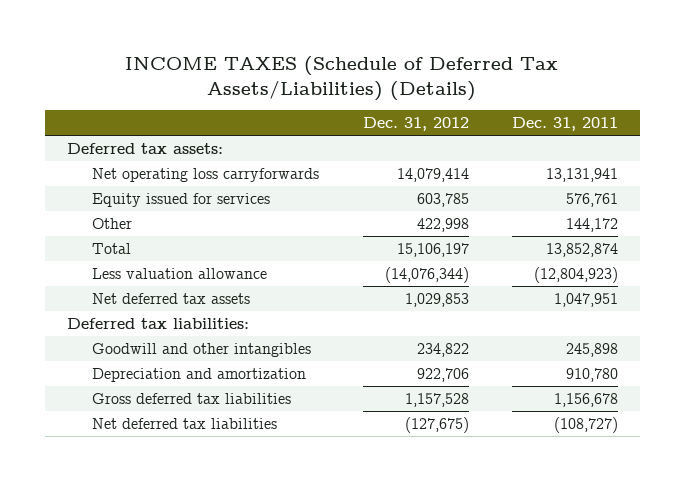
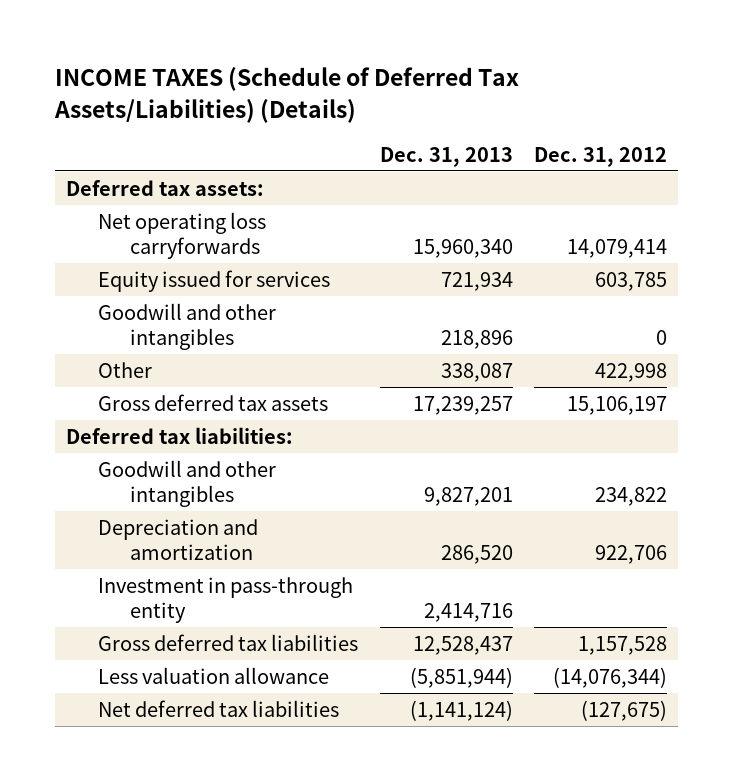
[512,117,619,132] Dec. 31, 2011 -> none
none -> [379,146,513,167] Dec. 31, 2013
none -> [97,302,276,350] Goodwill and other intangibles
[92,292,251,304] Net deferred tax assets -> none
[92,242,132,254] Total -> [97,393,328,411] Gross deferred tax assets
none -> [97,576,353,623] Investment in pass-through entity
[92,267,268,279] Less valuation allowance -> [97,666,329,684] Less valuation allowance

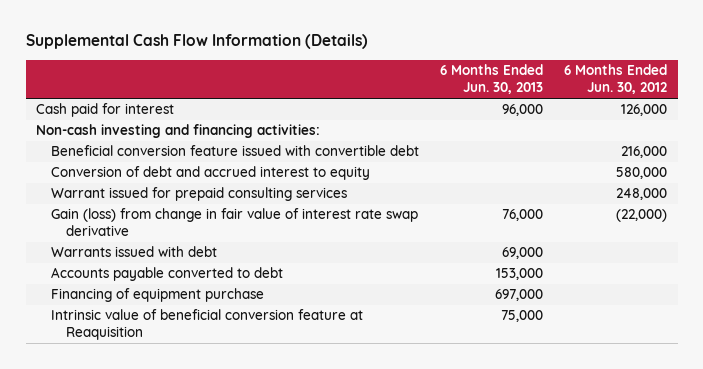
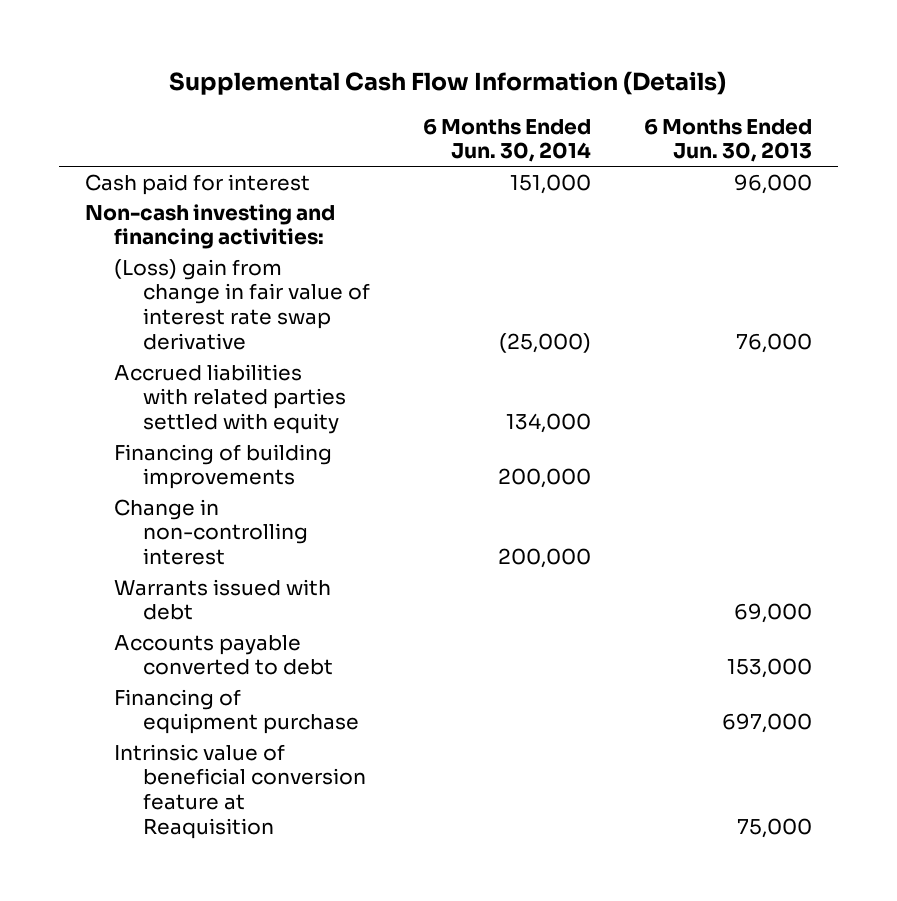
[564,64,668,95] 6 Months Ended Jun. 30, 2012 -> none
none -> [423,117,592,163] 6 Months Ended Jun. 30, 2014
[51,145,420,157] Beneficial conversion feature issued with convertible debt -> none
[51,166,371,181] Conversion of debt and accrued interest to equity -> none
[51,187,348,202] Warrant issued for prepaid consulting services -> none
[51,208,419,237] Gain (loss) from change in fair value of interest rate swap derivative -> [114,258,371,351] (Loss) gain from change in fair value of interest rate swap derivative
none -> [114,363,347,435] Accrued liabilities with related parties settled with equity
none -> [114,443,333,490] Financing of building improvements
none -> [114,498,309,566] Change in non-controlling interest

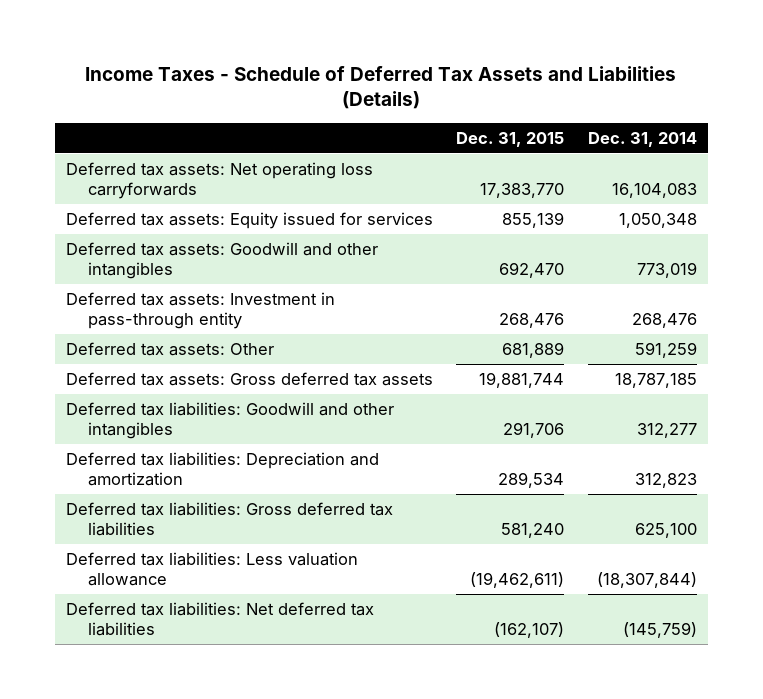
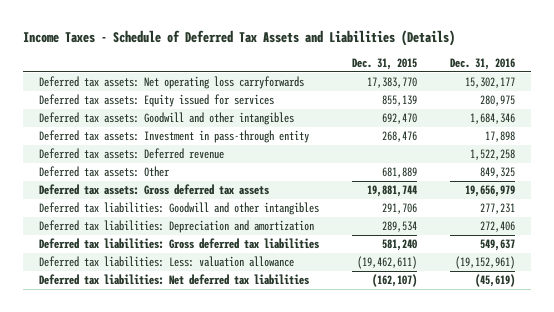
[587,131,697,147] Dec. 31, 2014 -> none
none -> [450,58,516,71] Dec. 31, 2016
none -> [39,148,225,160] Deferred tax assets: Deferred revenue
[66,551,359,587] Deferred tax liabilities: Less valuation allowance -> [39,256,295,268] Deferred tax liabilities: Less: valuation allowance

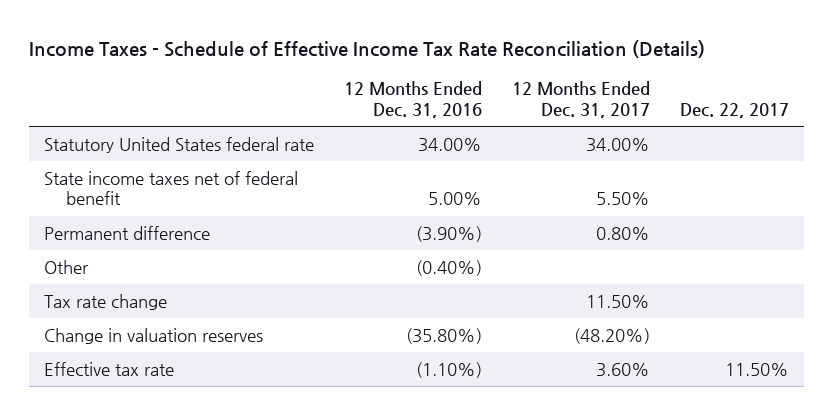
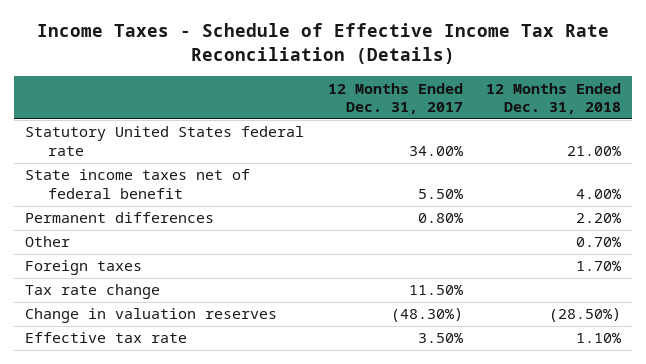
[343,81,482,119] 12 Months Ended Dec. 31, 2016 -> none
[680,103,790,119] Dec. 22, 2017 -> none
none -> [485,82,621,115] 12 Months Ended Dec. 31, 2018
[43,225,210,240] Permanent difference -> [25,212,215,224] Permanent differences
none -> [25,260,143,276] Foreign taxes
[574,327,651,344] (48.20%) -> [390,308,463,323] (48.30%)
[596,362,651,377] 3.60% -> [417,333,463,344] 3.50%

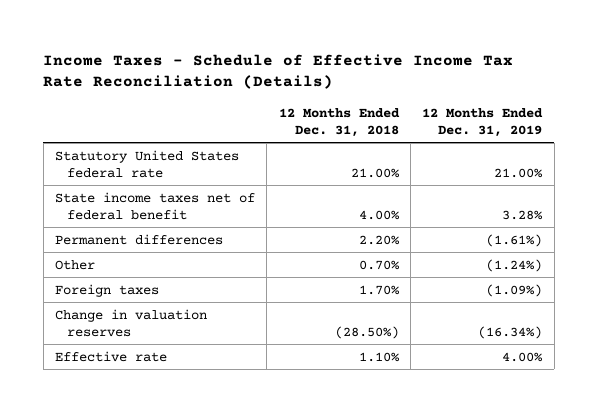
[327,82,463,115] 12 Months Ended Dec. 31, 2017 -> none
none -> [422,107,544,137] 12 Months Ended Dec. 31, 2019
[25,284,161,300] Tax rate change -> none
[25,332,188,344] Effective tax rate -> [55,350,168,362] Effective rate

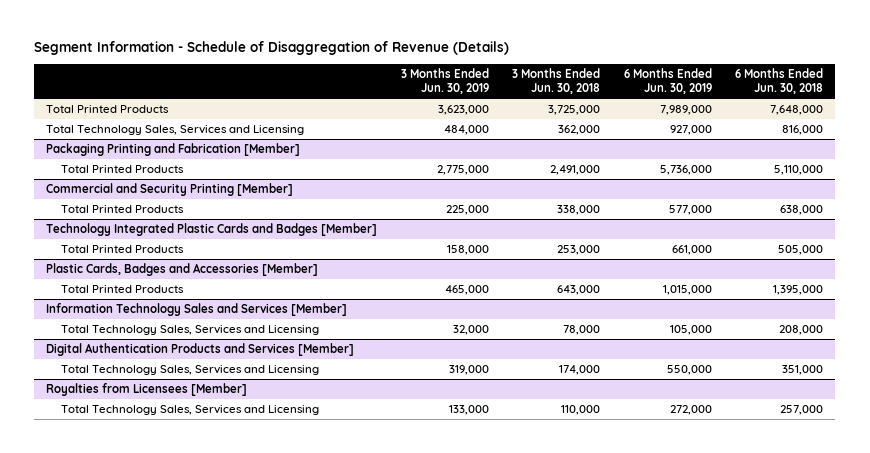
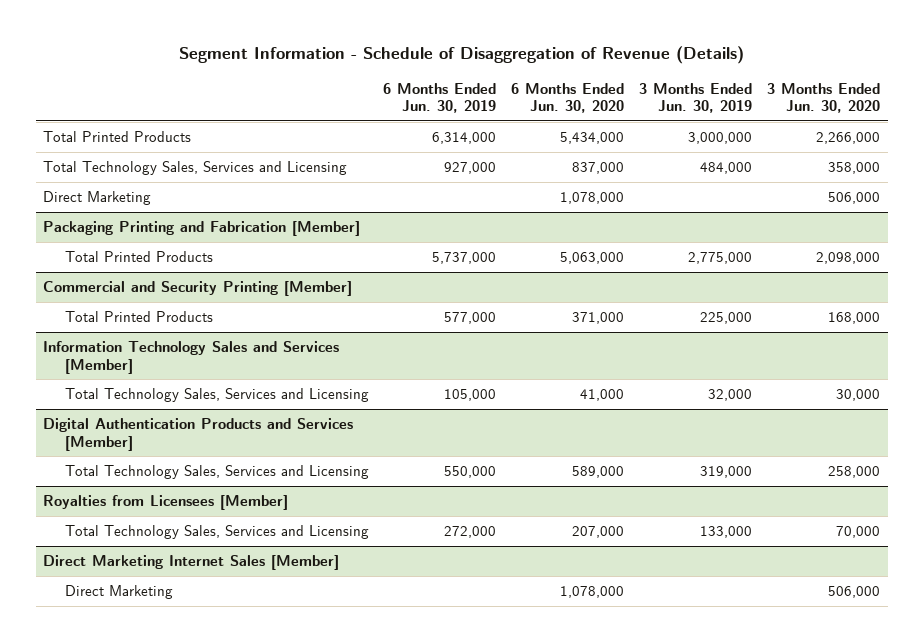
[512,68,601,95] 3 Months Ended Jun. 30, 2018 -> none
[735,68,824,95] 6 Months Ended Jun. 30, 2018 -> none
none -> [511,82,625,114] 6 Months Ended Jun. 30, 2020
none -> [767,82,881,114] 3 Months Ended Jun. 30, 2020
[437,105,489,116] 3,623,000 -> [688,131,753,144] 3,000,000
[659,105,712,116] 7,989,000 -> [432,131,497,144] 6,314,000
none -> [43,190,152,205] Direct Marketing
[659,165,712,176] 5,736,000 -> [432,251,497,264] 5,737,000
[46,223,378,237] Technology Integrated Plastic Cards and Badges [Member] -> none
[60,245,184,254] Total Printed Products -> none
[46,263,319,277] Plastic Cards, Badges and Accessories [Member] -> none
[60,285,184,294] Total Printed Products -> none
none -> [43,554,340,570] Direct Marketing Internet Sales [Member]
none -> [64,584,173,599] Direct Marketing

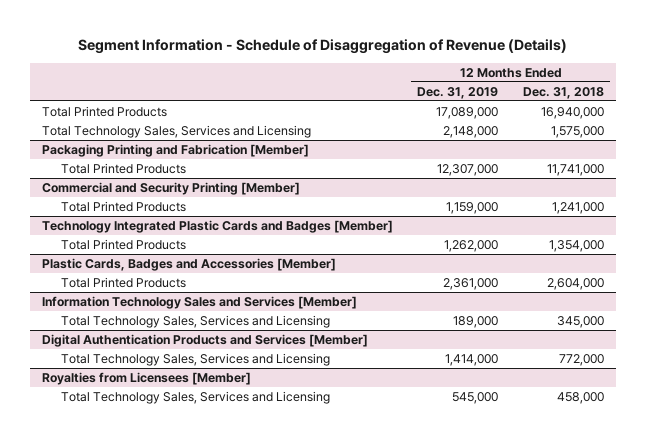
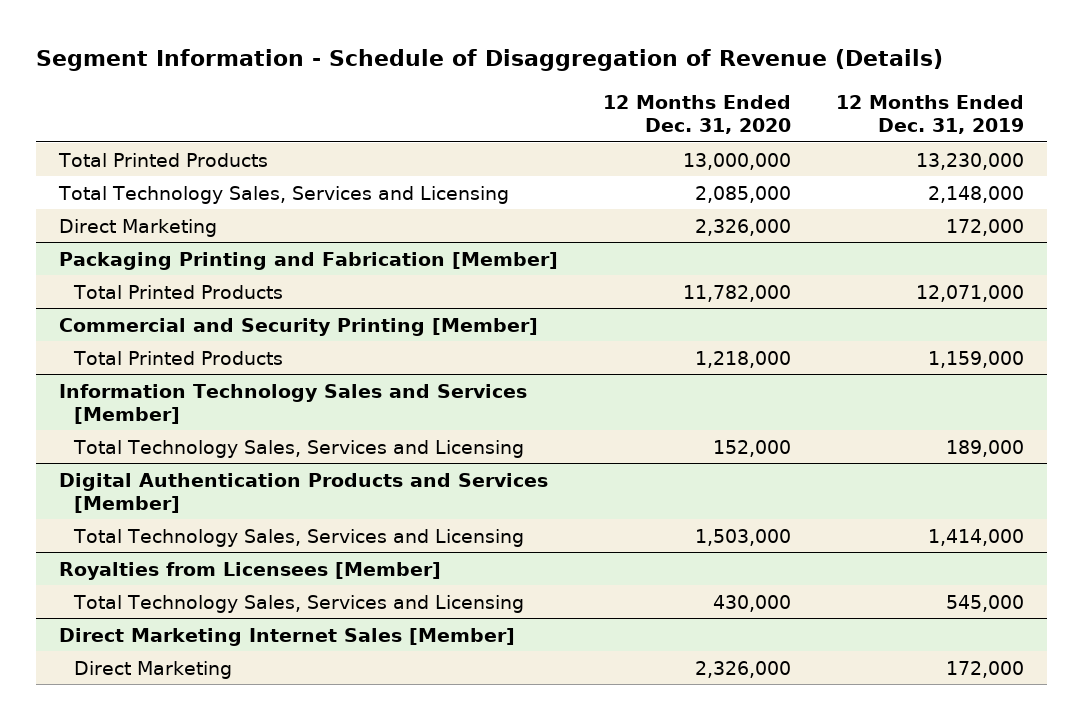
[522,86,604,99] Dec. 31, 2018 -> none
none -> [603,94,792,134] 12 Months Ended Dec. 31, 2020
[436,107,499,120] 17,089,000 -> [916,152,1025,170] 13,230,000
none -> [58,218,217,237] Direct Marketing
[437,164,499,177] 12,307,000 -> [916,284,1025,302] 12,071,000
[42,220,394,234] Technology Integrated Plastic Cards and Badges [Member] -> none
[60,239,186,251] Total Printed Products -> none
[42,258,337,272] Plastic Cards, Badges and Accessories [Member] -> none
[60,277,186,289] Total Printed Products -> none
none -> [58,627,515,646] Direct Marketing Internet Sales [Member]
none -> [74,660,233,679] Direct Marketing

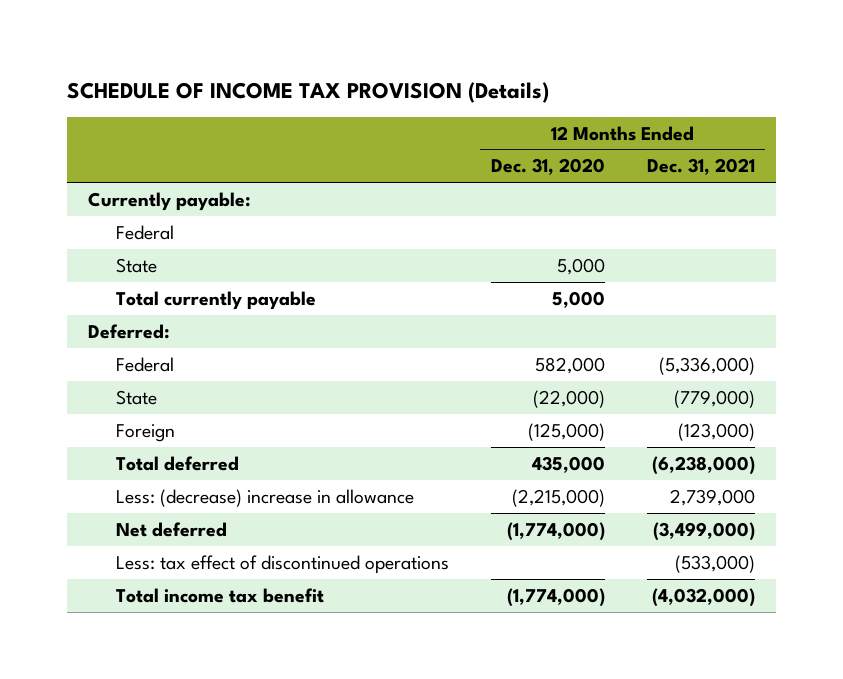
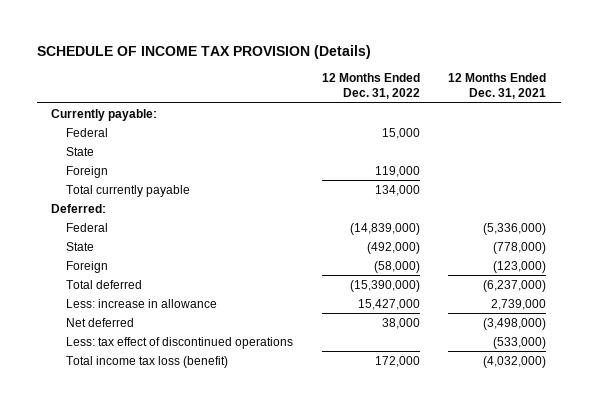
[490,158,605,176] Dec. 31, 2020 -> none
none -> [321,73,420,100] 12 Months Ended Dec. 31, 2022
none -> [66,165,109,178] Foreign
[673,389,755,408] (779,000) -> [493,241,547,254] (778,000)
[651,455,755,475] (6,238,000) -> [483,279,547,292] (6,237,000)
[115,488,414,507] Less: (decrease) increase in allowance -> [66,298,218,308] Less: increase in allowance
[652,521,755,541] (3,499,000) -> [483,317,547,330] (3,498,000)
[115,587,324,603] Total income tax benefit -> [66,355,229,368] Total income tax loss (benefit)

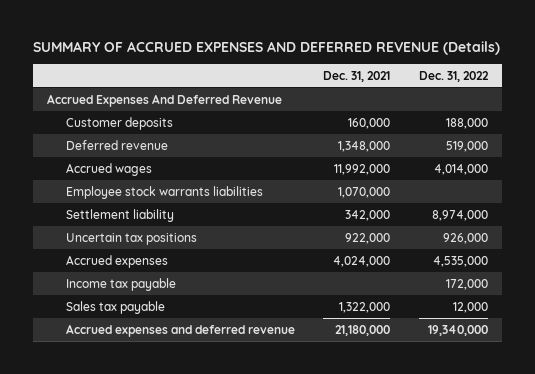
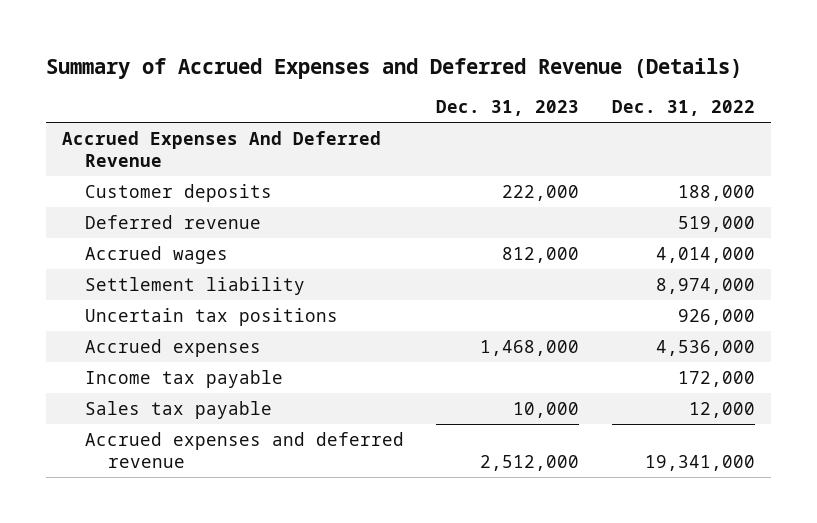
[33,40,501,55] SUMMARY OF ACCRUED EXPENSES AND DEFERRED REVENUE (Details) -> [45,57,742,79] Summary of Accrued Expenses and Deferred Revenue (Details)
[323,70,391,82] Dec. 31, 2021 -> none
none -> [436,100,580,117] Dec. 31, 2023
[66,185,264,199] Employee stock warrants liabilities -> none
[432,255,488,267] 4,535,000 -> [655,339,755,356] 4,536,000
[427,324,488,336] 19,340,000 -> [644,454,755,471] 19,341,000

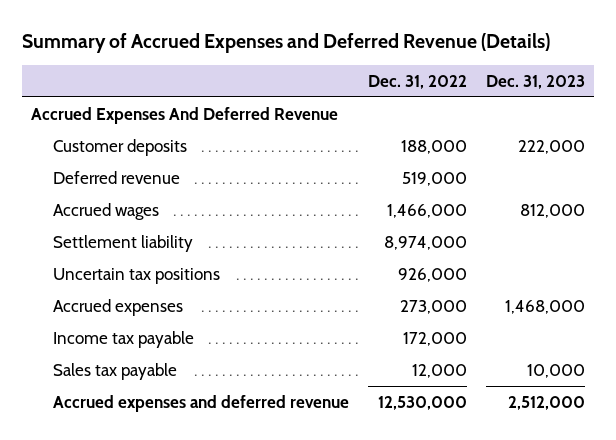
[655,246,755,263] 4,014,000 -> [386,204,467,219] 1,466,000
[655,339,755,356] 4,536,000 -> [399,300,467,315] 273,000
[644,454,755,471] 19,341,000 -> [377,396,467,411] 12,530,000

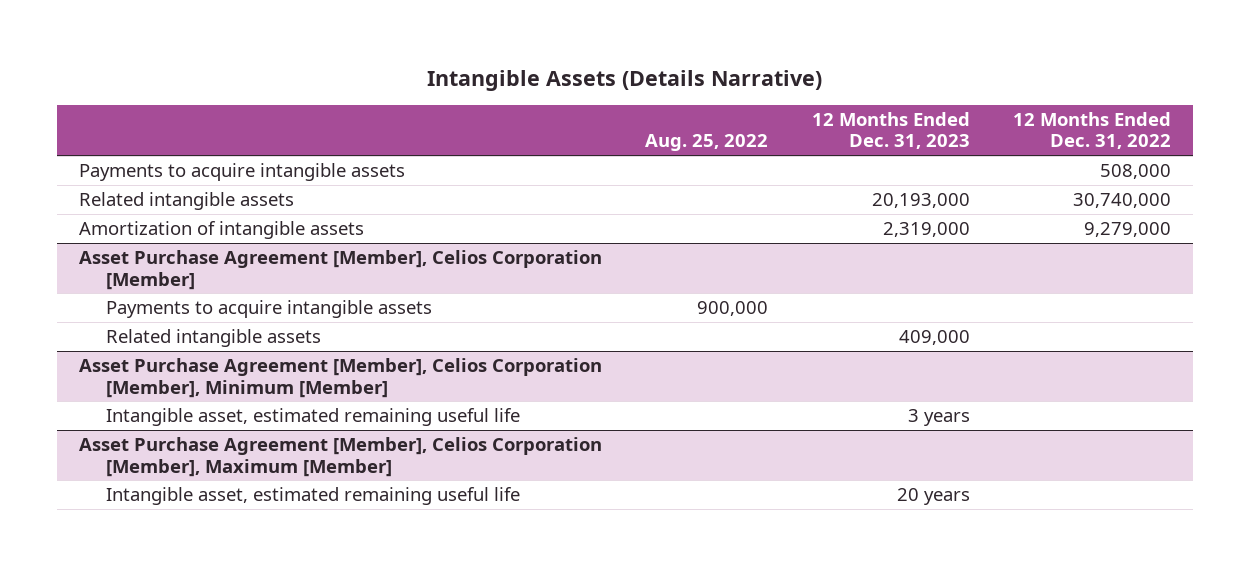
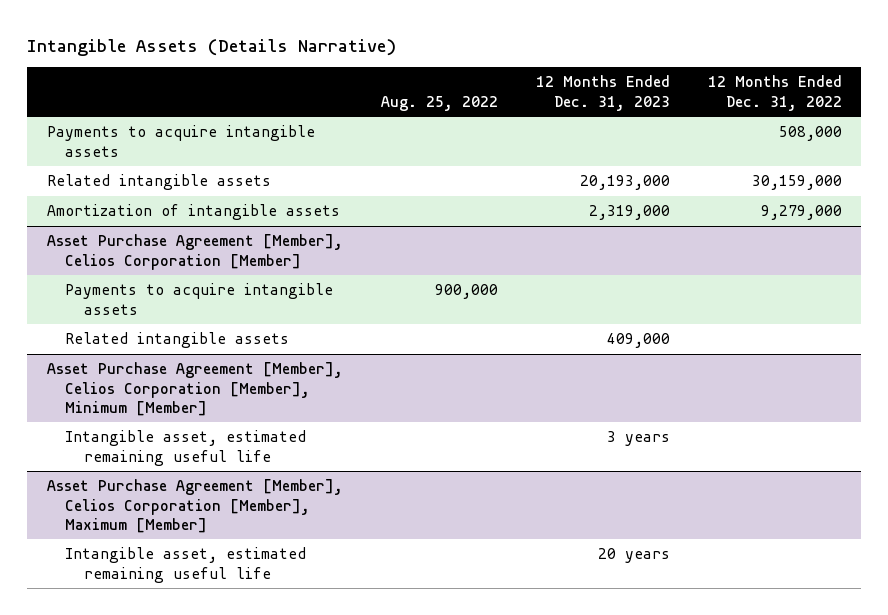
[1073,193,1172,209] 30,740,000 -> [751,175,842,191] 30,159,000

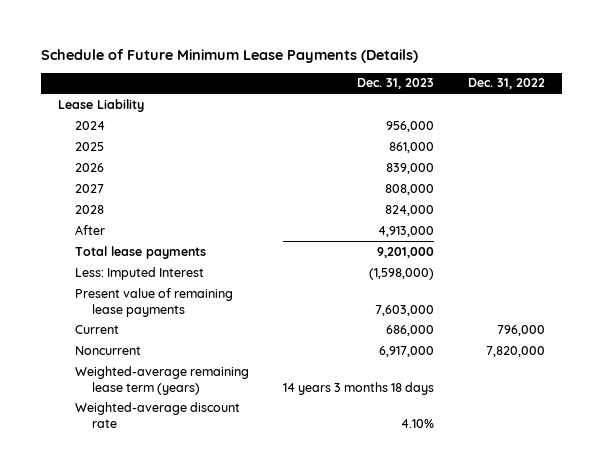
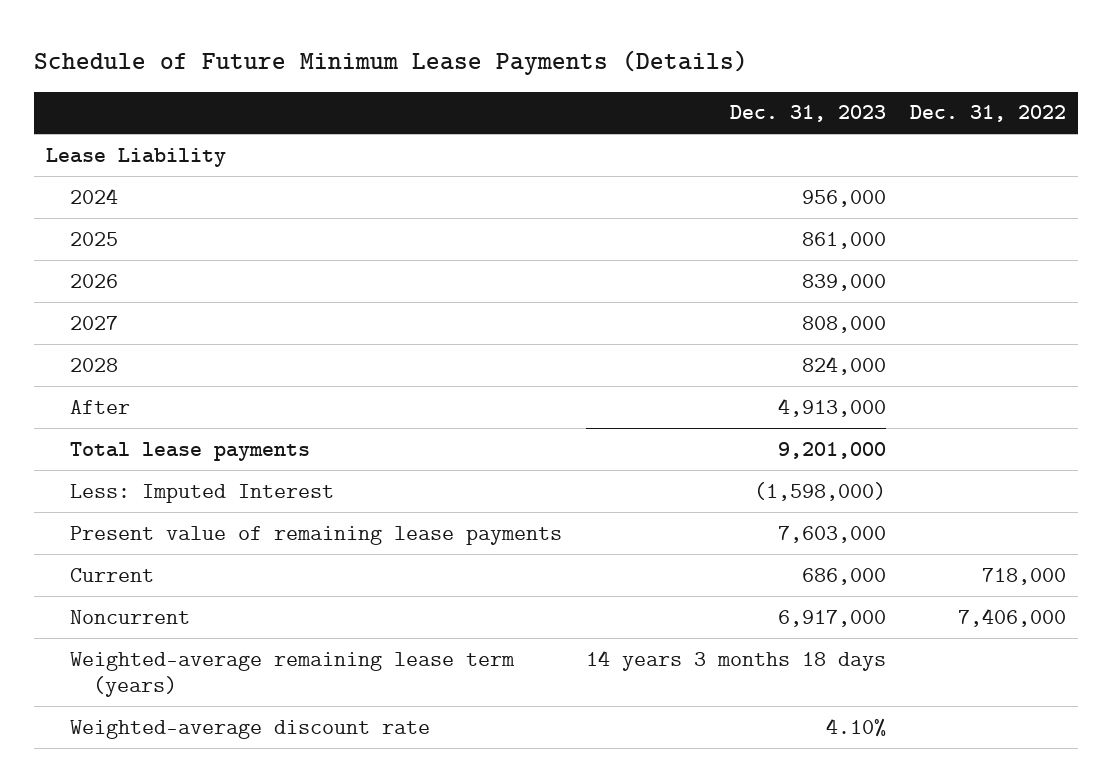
[496,324,545,336] 796,000 -> [981,567,1066,585] 718,000
[485,345,545,357] 7,820,000 -> [957,607,1066,627] 7,406,000

